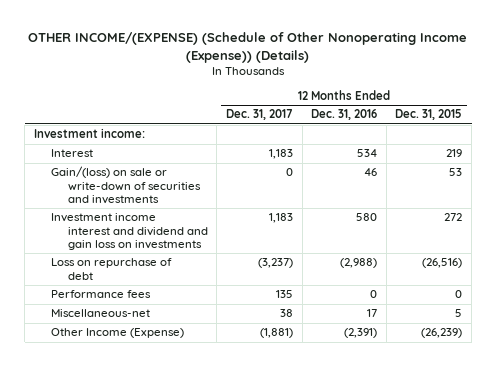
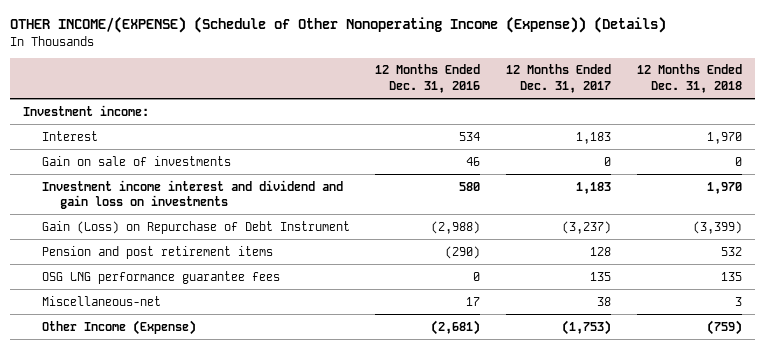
[395,109,463,121] Dec. 31, 2015 -> none
none -> [636,64,742,94] 12 Months Ended Dec. 31, 2018
[50,166,201,204] Gain/(loss) on sale or write-down of securities and investments -> [41,155,231,166] Gain on sale of investments
[50,258,172,280] Loss on repurchase of debt -> [41,220,350,234] Gain (Loss) on Repurchase of Debt Instrument
none -> [41,245,273,259] Pension and post retirement items
[50,290,151,299] Performance fees -> [41,270,280,284] OSG LNG performance guarantee fees
[259,328,293,339] (1,881) -> [562,319,612,335] (1,753)
[344,328,378,339] (2,391) -> [431,319,481,335] (2,681)

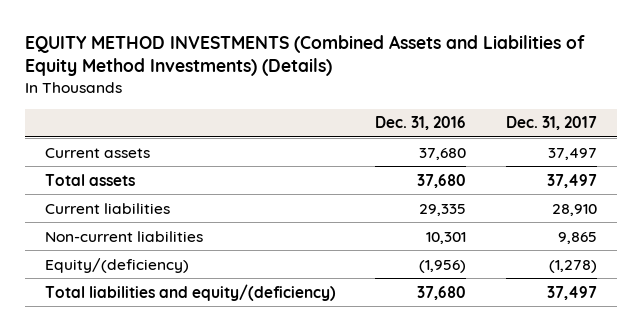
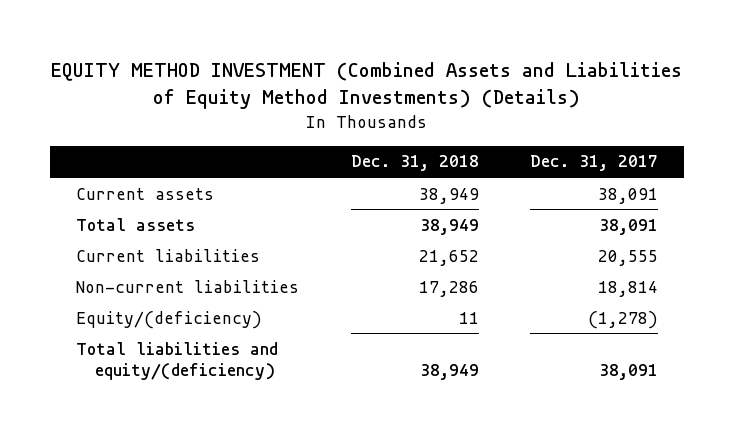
[24,34,585,77] EQUITY METHOD INVESTMENTS (Combined Assets and Liabilities of Equity Method Investments) (Details) -> [51,62,683,110] EQUITY METHOD INVESTMENT (Combined Assets and Liabilities of Equity Method Investments) (Details)
[375,116,467,131] Dec. 31, 2016 -> none
none -> [350,155,479,172] Dec. 31, 2018
[547,147,597,160] 37,497 -> [598,187,659,204] 38,091
[546,173,597,188] 37,497 -> [599,218,659,235] 38,091
[551,203,597,216] 28,910 -> [598,249,659,266] 20,555
[557,231,597,244] 9,865 -> [598,280,659,297] 18,814
[546,285,597,300] 37,497 -> [599,364,659,381] 38,091

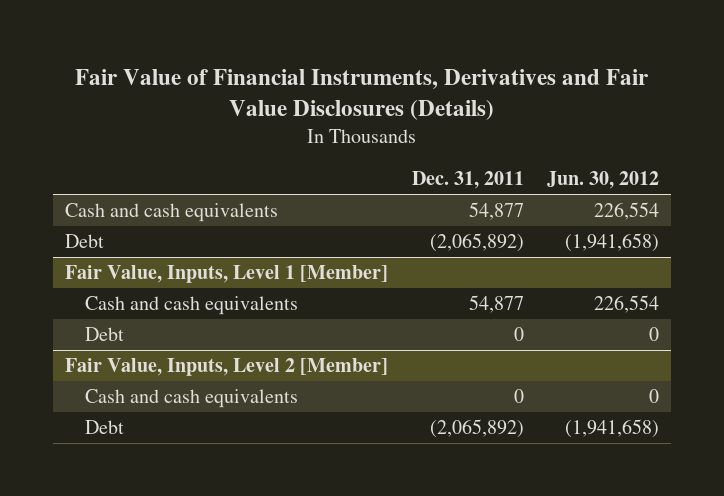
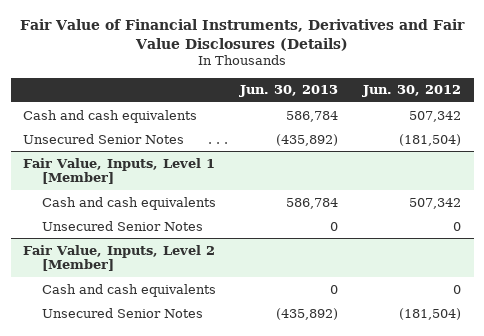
[411,171,524,190] Dec. 31, 2011 -> none
none -> [239,85,339,98] Jun. 30, 2013
[65,234,105,249] Debt -> none
[594,202,660,221] 226,554 -> [409,110,462,122] 507,342
none -> [23,133,185,144] Unsecured Senior Notes
[84,327,124,342] Debt -> none
[594,295,660,314] 226,554 -> [409,197,462,209] 507,342
none -> [41,220,203,231] Unsecured Senior Notes
[84,420,124,435] Debt -> none
none -> [41,307,203,318] Unsecured Senior Notes

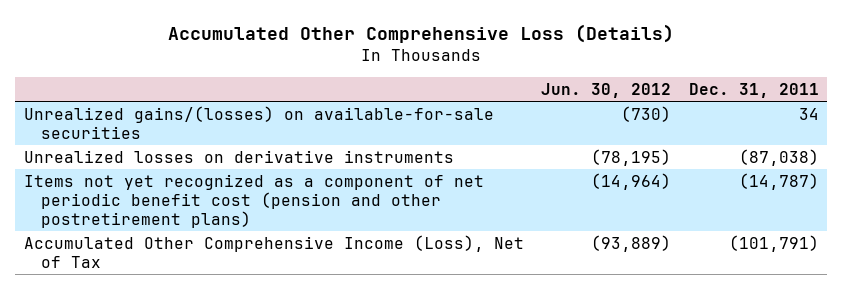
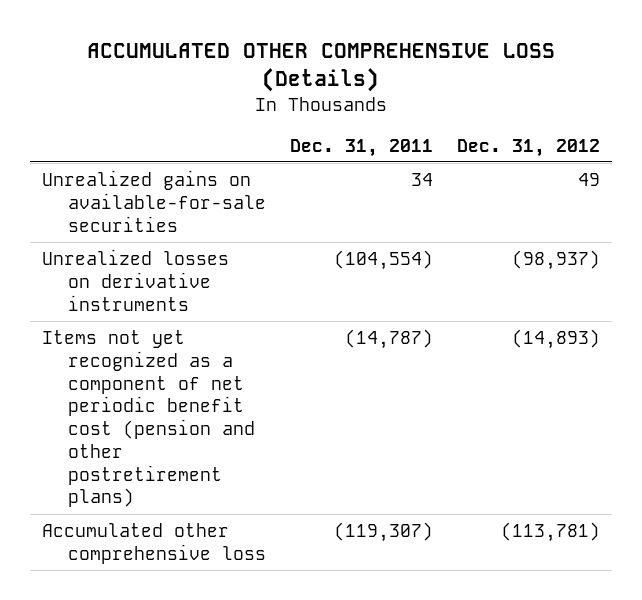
[168,23,675,43] Accumulated Other Comprehensive Loss (Details) -> [86,43,555,93] ACCUMULATED OTHER COMPREHENSIVE LOSS (Details)
[541,82,672,98] Jun. 30, 2012 -> none
none -> [456,138,600,157] Dec. 31, 2012
[24,105,495,139] Unrealized gains/(losses) on available-for-sale securities -> [42,169,266,232] Unrealized gains on available-for-sale securities
[738,148,819,166] (87,038) -> [333,249,433,270] (104,554)
[24,234,525,268] Accumulated Other Comprehensive Income (Loss), Net of Tax -> [42,522,266,564] Accumulated other comprehensive loss
[728,234,819,252] (101,791) -> [333,521,433,542] (119,307)

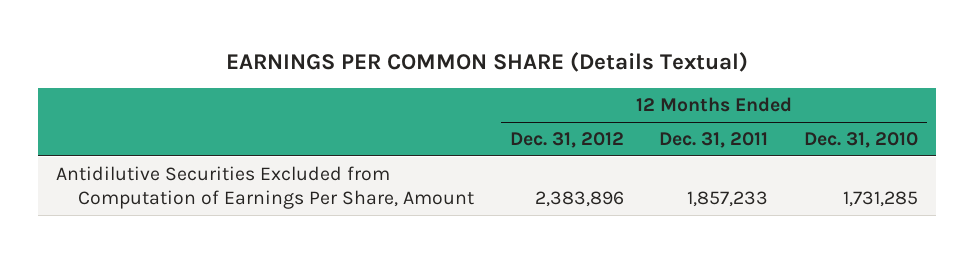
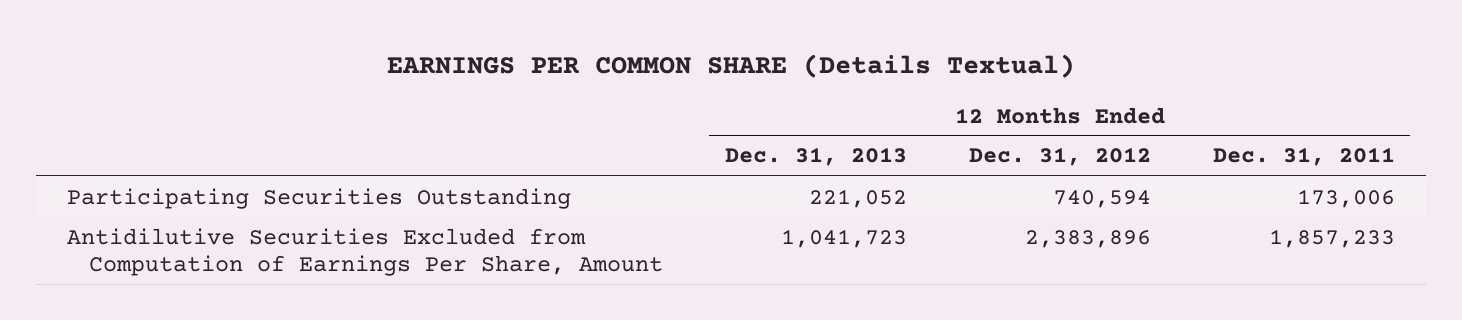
[803,132,918,149] Dec. 31, 2010 -> none
none -> [724,147,907,167] Dec. 31, 2013
none -> [67,187,572,209] Participating Securities Outstanding

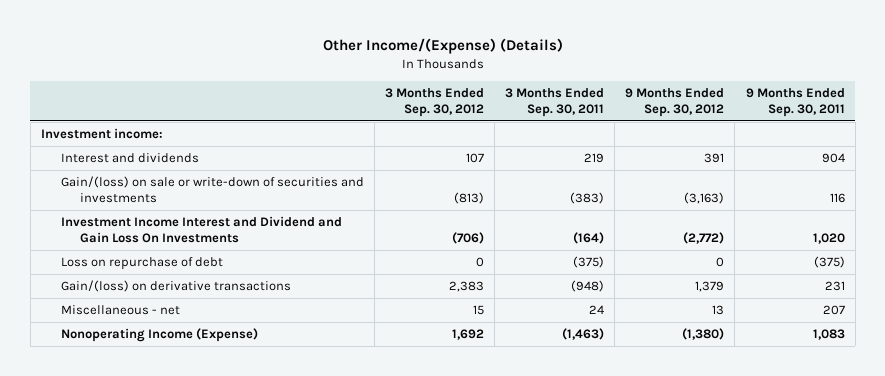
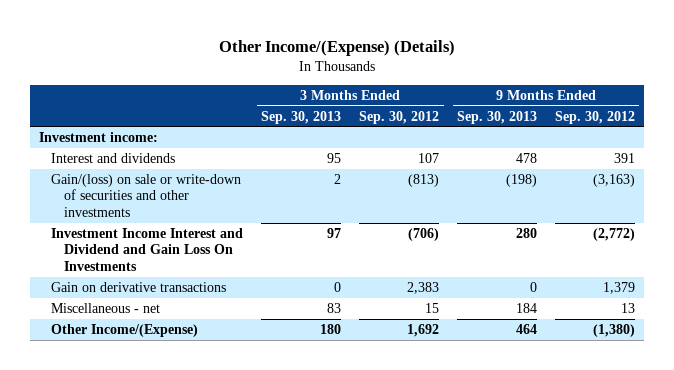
[505,88,605,117] 3 Months Ended Sep. 30, 2011 -> none
[745,88,845,117] 9 Months Ended Sep. 30, 2011 -> none
none -> [261,110,342,124] Sep. 30, 2013
none -> [457,110,538,124] Sep. 30, 2013
[60,176,364,203] Gain/(loss) on sale or write-down of securities and investments -> [51,174,242,217] Gain/(loss) on sale or write-down of securities and other investments
[60,257,223,271] Loss on repurchase of debt -> none
[60,280,291,293] Gain/(loss) on derivative transactions -> [51,282,227,293] Gain on derivative transactions
[60,328,258,343] Nonoperating Income (Expense) -> [51,324,199,338] Other Income/(Expense)

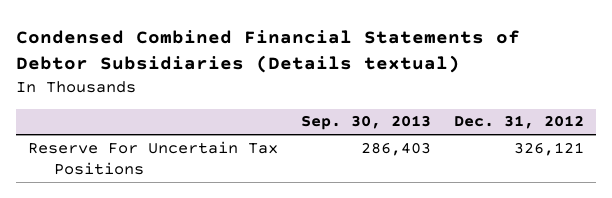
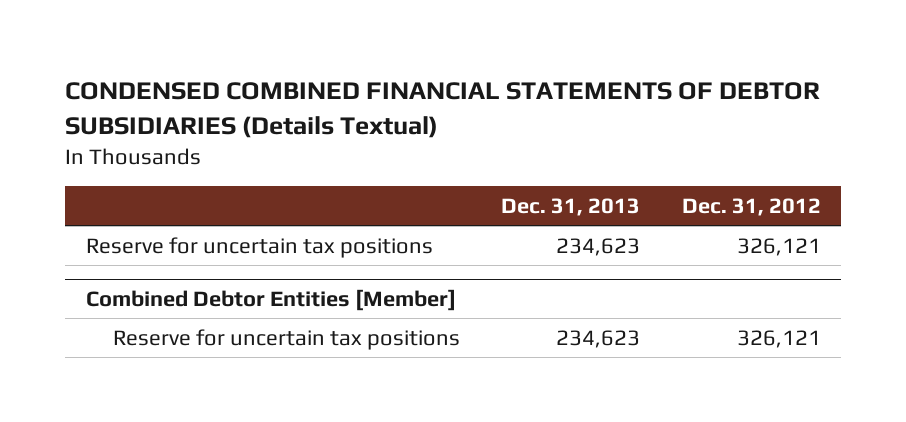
[16,29,521,73] Condensed Combined Financial Statements of Debtor Subsidiaries (Details textual) -> [64,82,820,138] CONDENSED COMBINED FINANCIAL STATEMENTS OF DEBTOR SUBSIDIARIES (Details Textual)
[301,115,432,131] Sep. 30, 2013 -> none
none -> [501,197,641,216] Dec. 31, 2013
[27,140,278,176] Reserve For Uncertain Tax Positions -> [85,236,433,258] Reserve for uncertain tax positions
none -> [85,288,456,311] Combined Debtor Entities [Member]
none -> [112,328,460,350] Reserve for uncertain tax positions

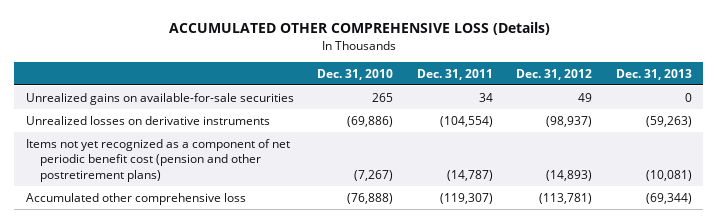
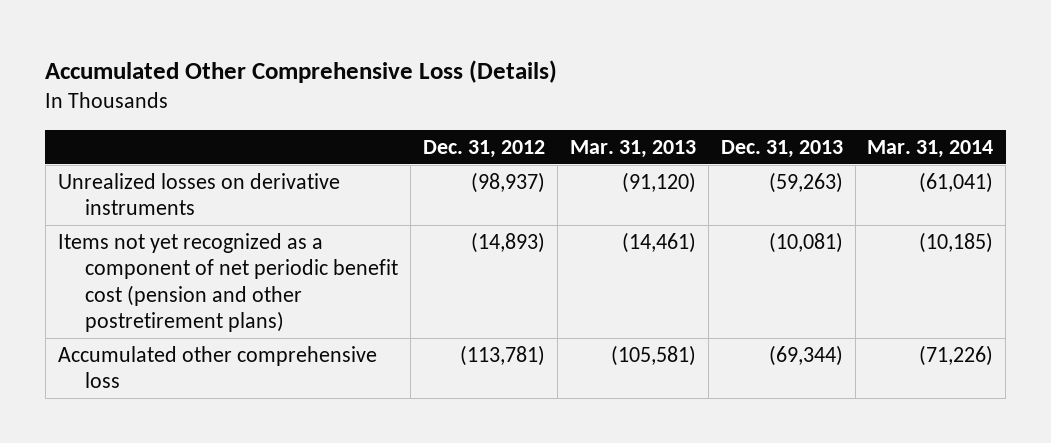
[168,22,550,36] ACCUMULATED OTHER COMPREHENSIVE LOSS (Details) -> [45,60,558,84] Accumulated Other Comprehensive Loss (Details)
[317,68,394,80] Dec. 31, 2010 -> none
[416,68,493,80] Dec. 31, 2011 -> none
none -> [569,139,696,158] Mar. 31, 2013
none -> [867,139,994,158] Mar. 31, 2014
[25,92,294,105] Unrealized gains on available-for-sale securities -> none

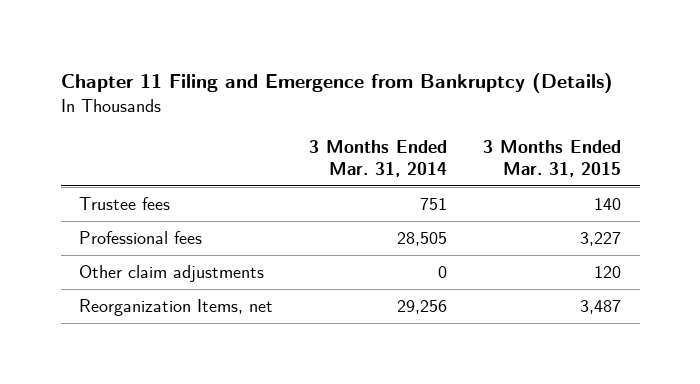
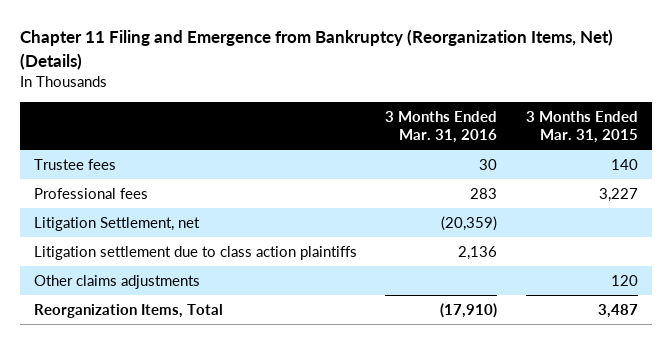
[60,73,613,94] Chapter 11 Filing and Emergence from Bankruptcy (Details) -> [20,29,614,70] Chapter 11 Filing and Emergence from Bankruptcy (Reorganization Items, Net) (Details)
[309,139,448,177] 3 Months Ended Mar. 31, 2014 -> none
none -> [385,110,498,143] 3 Months Ended Mar. 31, 2016
none -> [34,217,201,232] Litigation Settlement, net
none -> [34,246,358,261] Litigation settlement due to class action plaintiffs
[78,265,264,283] Other claim adjustments -> [34,275,201,290] Other claims adjustments
[78,299,273,317] Reorganization Items, net -> [34,304,224,319] Reorganization Items, Total

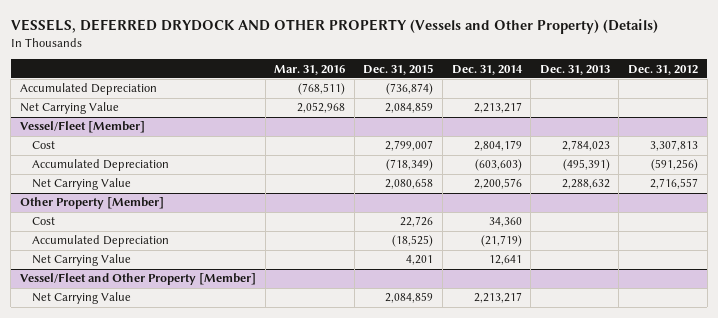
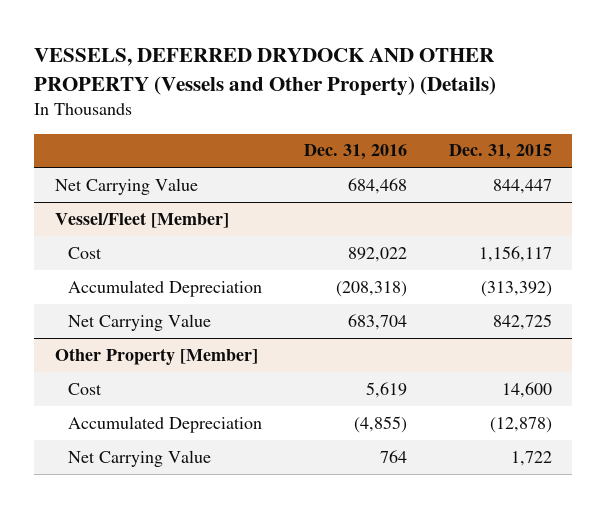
[274,64,346,75] Mar. 31, 2016 -> none
[451,64,523,75] Dec. 31, 2014 -> none
[539,64,610,75] Dec. 31, 2013 -> none
[627,64,698,75] Dec. 31, 2012 -> none
none -> [304,144,408,161] Dec. 31, 2016
[19,83,157,96] Accumulated Depreciation -> none
[385,102,434,114] 2,084,859 -> [492,178,552,194] 844,447
[385,140,434,152] 2,799,007 -> [478,245,552,262] 1,156,117
[386,159,434,172] (718,349) -> [480,280,552,297] (313,392)
[385,178,434,190] 2,080,658 -> [492,313,552,330] 842,725
[19,273,256,286] Vessel/Fleet and Other Property [Member] -> none
[31,292,131,305] Net Carrying Value -> none
[400,216,434,228] 22,726 -> [501,381,552,398] 14,600
[392,235,434,248] (18,525) -> [489,416,552,433] (12,878)
[406,255,434,266] 4,201 -> [510,450,552,466] 1,722

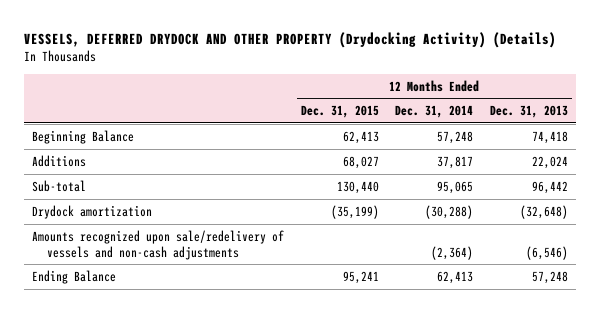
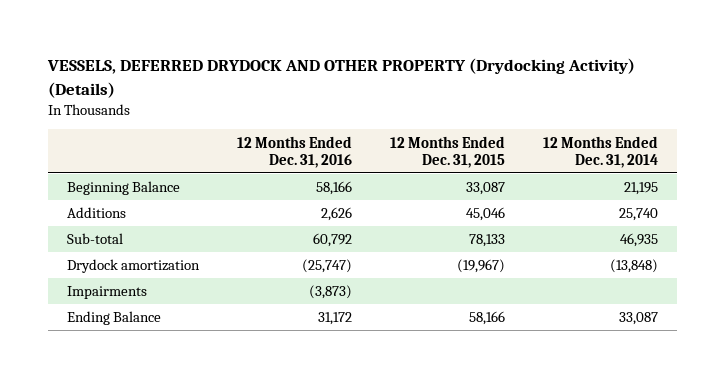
[490,105,569,119] Dec. 31, 2013 -> none
none -> [237,135,353,168] 12 Months Ended Dec. 31, 2016
[32,229,285,260] Amounts recognized upon sale/redelivery of vessels and non-cash adjustments -> none
[342,130,379,144] 62,413 -> [466,182,506,196] 33,087
[437,130,474,144] 57,248 -> [623,182,658,196] 21,195
[342,155,379,169] 68,027 -> [466,207,506,222] 45,046
[437,155,474,169] 37,817 -> [618,208,658,222] 25,740
[336,180,379,194] 130,440 -> [469,234,506,248] 78,133
[437,180,474,194] 95,065 -> [619,233,658,248] 46,935
[330,204,379,219] (35,199) -> [457,259,506,274] (19,967)
[425,204,474,219] (30,288) -> [609,259,658,274] (13,848)
none -> [67,286,148,300] Impairments
[342,270,379,284] 95,241 -> [469,311,506,326] 58,166
[437,270,474,284] 62,413 -> [618,312,658,326] 33,087

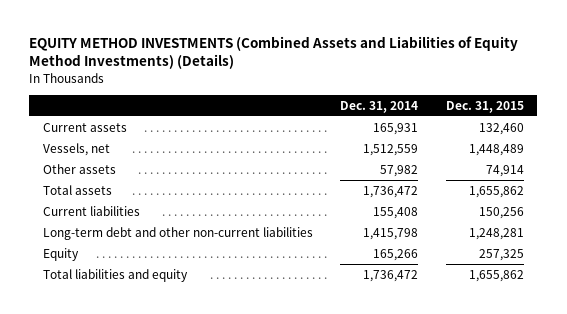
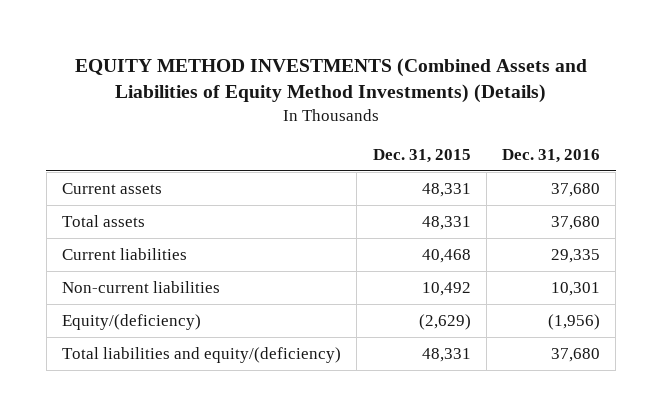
[340,100,419,113] Dec. 31, 2014 -> none
none -> [502,148,601,163] Dec. 31, 2016
[43,143,111,157] Vessels, net -> none
[43,164,117,175] Other assets -> none
[478,123,524,136] 132,460 -> [421,183,471,198] 48,331
[468,186,524,199] 1,655,862 -> [421,216,471,231] 48,331
[478,207,524,220] 150,256 -> [421,249,471,264] 40,468
[43,227,314,241] Long-term debt and other non-current liabilities -> [61,281,220,294] Non-current liabilities
[468,228,524,241] 1,248,281 -> [421,282,471,297] 10,492
[43,248,80,262] Equity -> [61,314,201,331] Equity/(deficiency)
[478,249,524,262] 257,325 -> [418,314,471,331] (2,629)
[43,269,189,283] Total liabilities and equity -> [61,347,341,364] Total liabilities and equity/(deficiency)
[468,270,524,283] 1,655,862 -> [421,348,471,363] 48,331

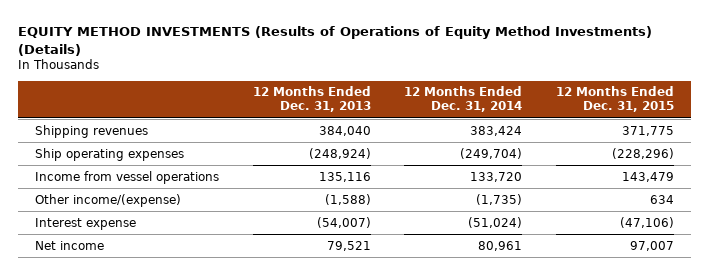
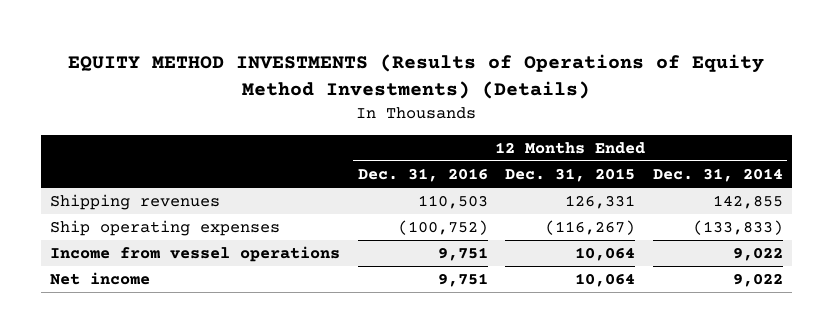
[252,86,371,113] 12 Months Ended Dec. 31, 2013 -> none
none -> [357,167,488,182] Dec. 31, 2016
[34,193,181,207] Other income/(expense) -> none
[34,217,136,230] Interest expense -> none
[470,125,523,136] 383,424 -> [712,195,783,210] 142,855
[622,125,675,136] 371,775 -> [565,195,636,210] 126,331
[460,147,523,159] (249,704) -> [692,220,783,236] (133,833)
[612,147,675,159] (228,296) -> [545,220,636,236] (116,267)
[470,171,523,182] 133,720 -> [732,247,783,262] 9,022
[622,171,675,182] 143,479 -> [575,247,636,262] 10,064
[478,240,523,251] 80,961 -> [732,273,783,288] 9,022
[630,240,675,251] 97,007 -> [575,273,636,288] 10,064

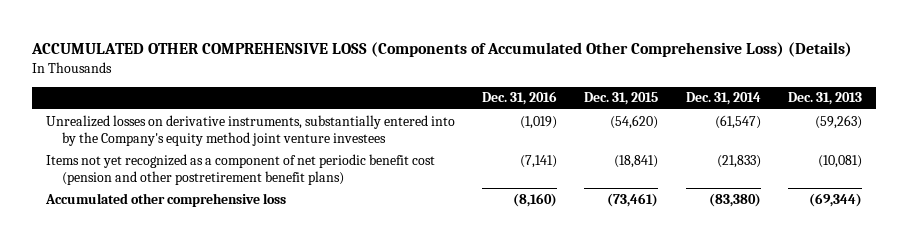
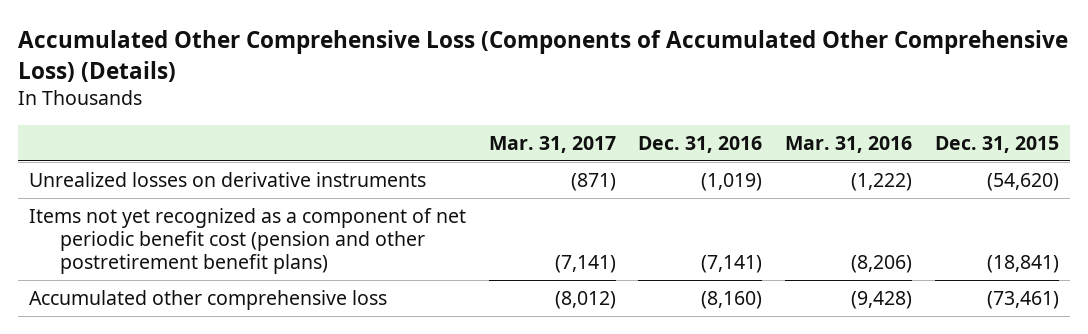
[31,41,853,57] ACCUMULATED OTHER COMPREHENSIVE LOSS (Components of Accumulated Other Comprehensive Loss) (Details) -> [17,30,1068,82] Accumulated Other Comprehensive Loss (Components of Accumulated Other Comprehensive Loss) (Details)
[685,92,761,106] Dec. 31, 2014 -> none
[788,92,863,106] Dec. 31, 2013 -> none
none -> [488,136,616,154] Mar. 31, 2017
none -> [784,136,912,154] Mar. 31, 2016
[45,114,455,146] Unrealized losses on derivative instruments, substantially entered into by the Company's equity method joint venture investees -> [29,172,427,188] Unrealized losses on derivative instruments

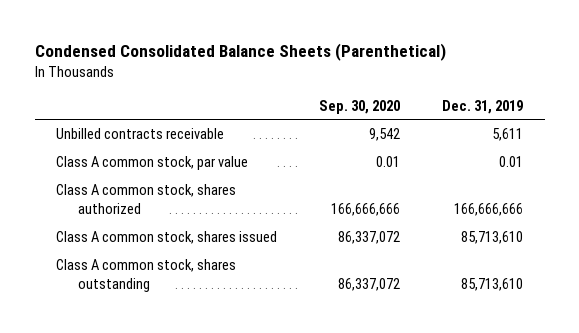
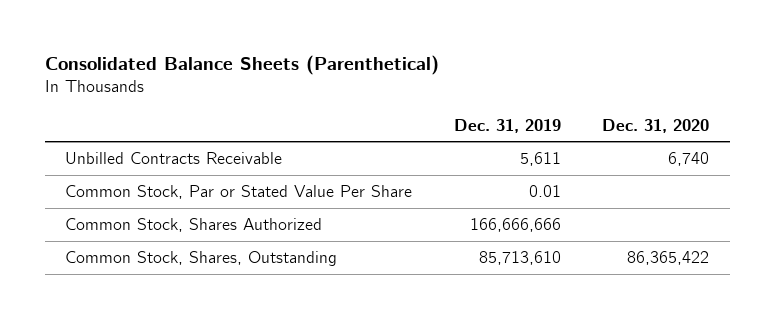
[34,43,446,62] Condensed Consolidated Balance Sheets (Parenthetical) -> [44,55,439,76] Consolidated Balance Sheets (Parenthetical)
[319,99,401,114] Sep. 30, 2020 -> none
none -> [602,118,710,133] Dec. 31, 2020
[55,231,277,245] Class A common stock, shares issued -> none
[55,128,224,140] Unbilled contracts receivable -> [65,151,283,164] Unbilled Contracts Receivable
[55,156,248,171] Class A common stock, par value -> [65,184,413,199] Common Stock, Par or Stated Value Per Share
[55,184,236,214] Class A common stock, shares authorized -> [65,217,323,232] Common Stock, Shares Authorized
[55,259,236,292] Class A common stock, shares outstanding -> [65,250,338,266] Common Stock, Shares, Outstanding

